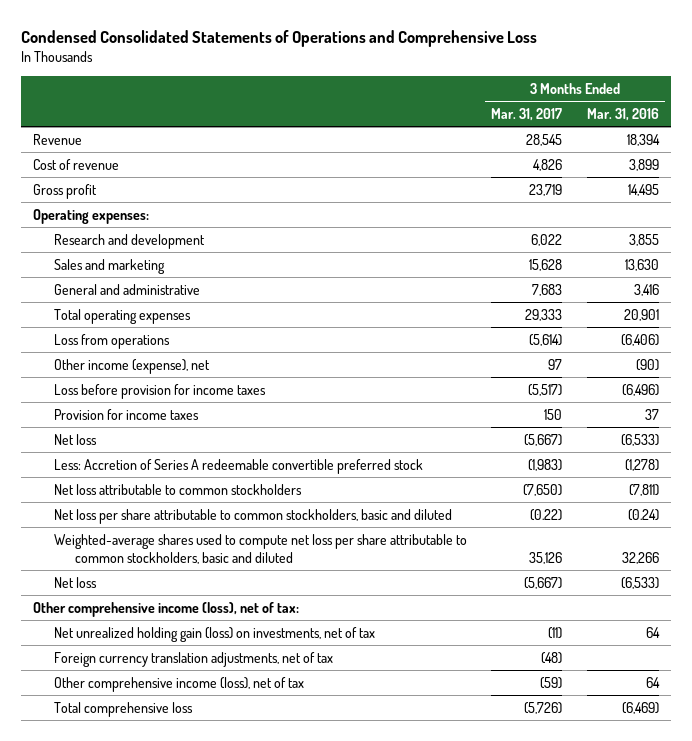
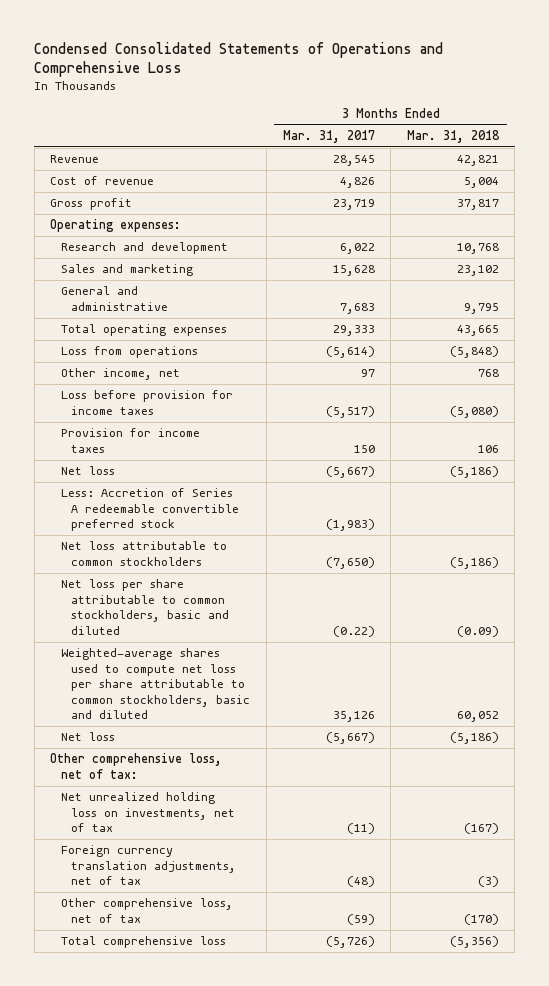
[586,107,659,121] Mar. 31, 2016 -> none
none -> [406,129,500,143] Mar. 31, 2018
[53,358,210,374] Other income (expense), net -> [60,368,180,381] Other income, net
[33,601,300,617] Other comprehensive income (loss), net of tax: -> [50,753,223,779] Other comprehensive loss, net of tax:
[53,626,375,642] Net unrealized holding gain (loss) on investments, net of tax -> [60,792,236,833] Net unrealized holding loss on investments, net of tax
[53,676,304,692] Other comprehensive income (loss), net of tax -> [60,898,233,923] Other comprehensive loss, net of tax

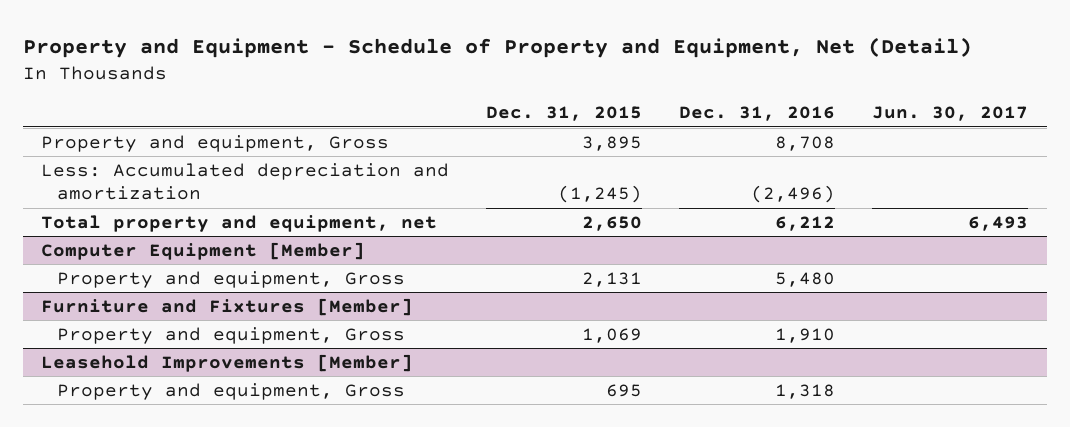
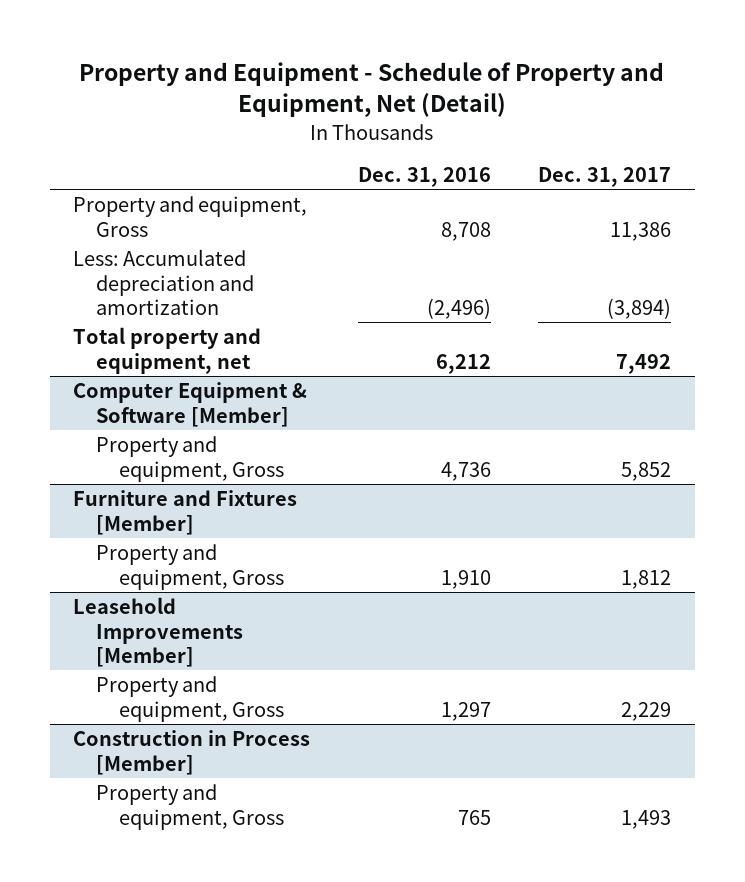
[486,106,643,122] Dec. 31, 2015 -> none
[872,106,1029,122] Jun. 30, 2017 -> none
none -> [538,167,672,188] Dec. 31, 2017
[41,241,366,260] Computer Equipment [Member] -> [73,382,308,427] Computer Equipment & Software [Member]
[775,271,836,287] 5,480 -> [440,461,491,481] 4,736
[775,383,836,399] 1,318 -> [440,701,491,721] 1,297
none -> [73,730,311,775] Construction in Process [Member]
none -> [96,784,285,830] Property and equipment, Gross

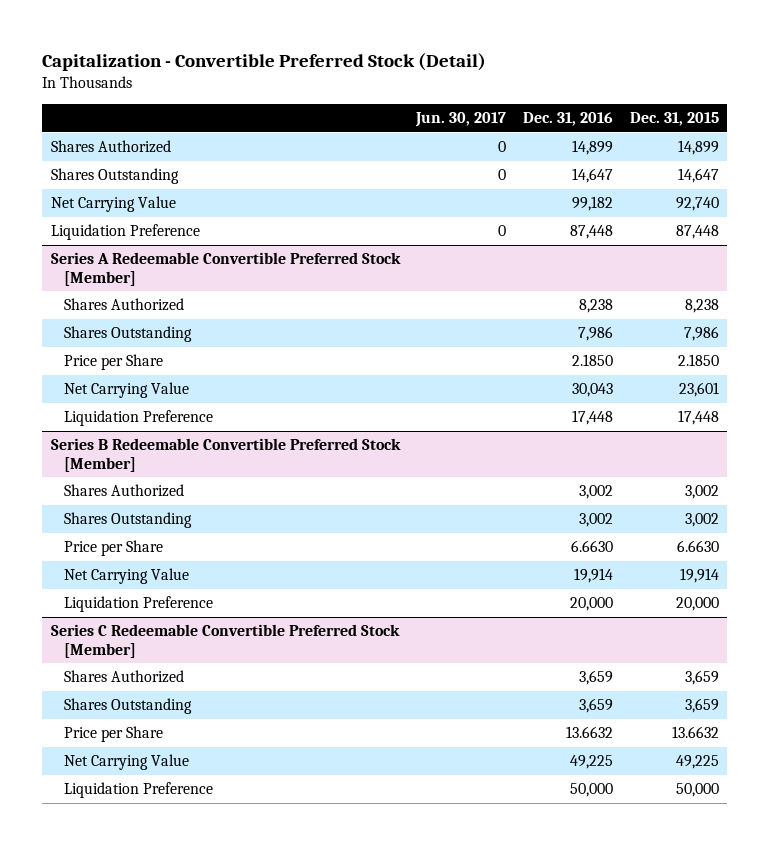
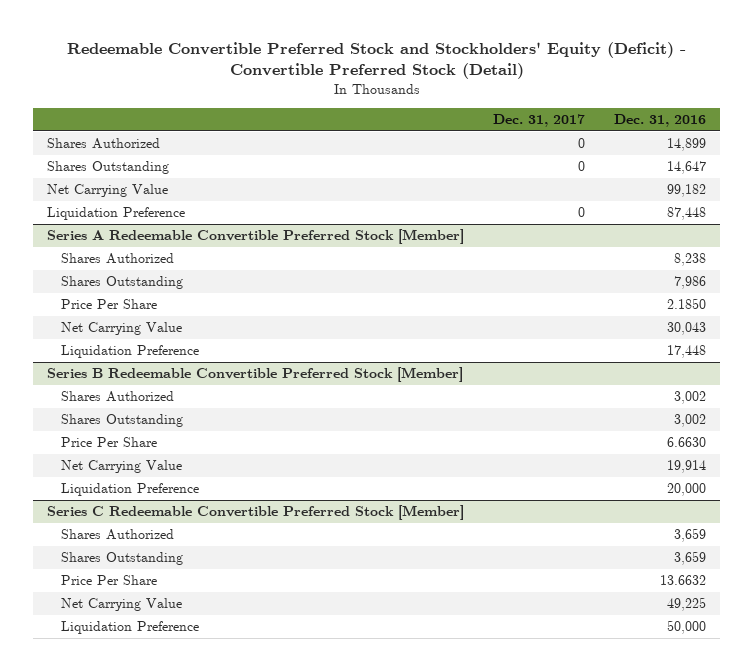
[42,53,487,72] Capitalization - Convertible Preferred Stock (Detail) -> [66,42,686,80] Redeemable Convertible Preferred Stock and Stockholders' Equity (Deficit) - Convertible Preferred Stock (Detail)
[415,112,507,128] Jun. 30, 2017 -> none
[630,112,720,127] Dec. 31, 2015 -> none
none -> [493,113,586,127] Dec. 31, 2017
[63,354,163,371] Price per Share -> [60,299,157,310] Price Per Share
[63,540,163,557] Price per Share -> [60,437,157,448] Price Per Share
[63,726,163,743] Price per Share -> [60,575,157,586] Price Per Share

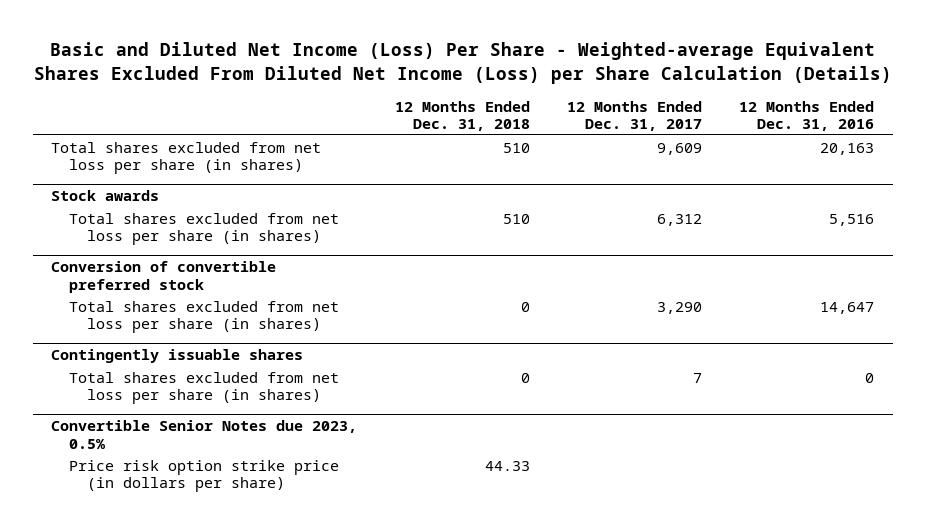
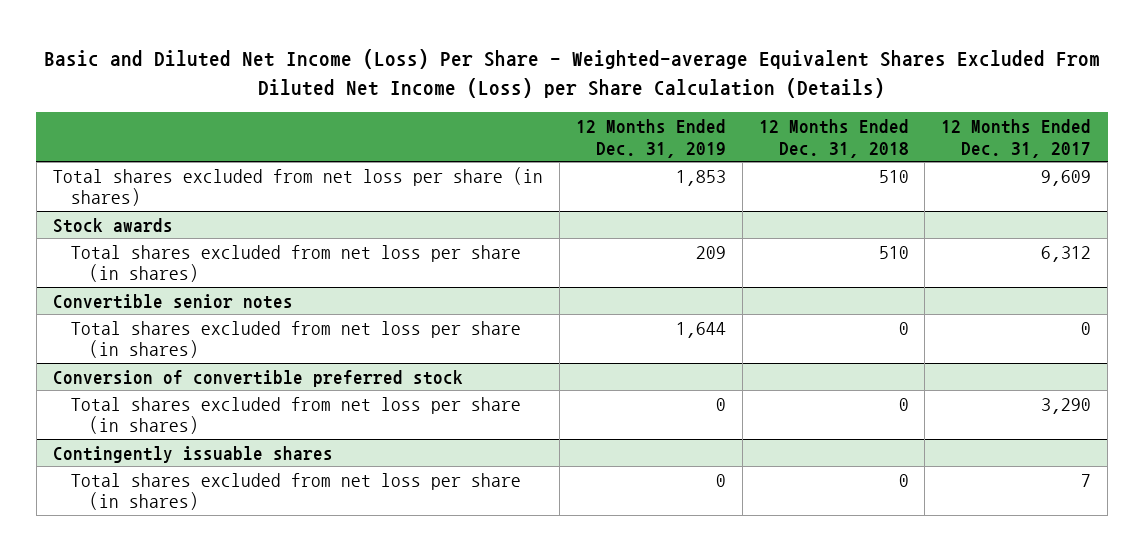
[739,100,875,132] 12 Months Ended Dec. 31, 2016 -> none
none -> [575,118,726,158] 12 Months Ended Dec. 31, 2019
none -> [52,293,293,309] Convertible senior notes
none -> [70,320,521,359] Total shares excluded from net loss per share (in shares)
[51,420,358,449] Convertible Senior Notes due 2023, 0.5% -> none
[69,459,340,493] Price risk option strike price (in dollars per share) -> none

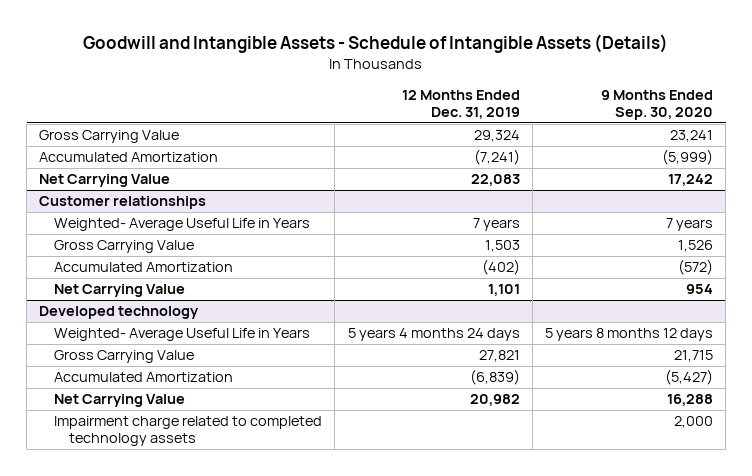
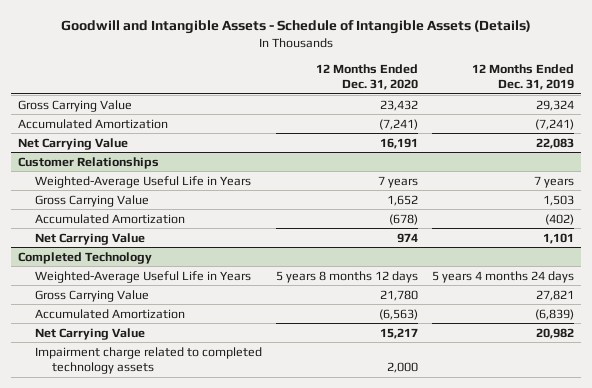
[601,90,714,121] 9 Months Ended Sep. 30, 2020 -> none
none -> [315,63,418,91] 12 Months Ended Dec. 31, 2020
[39,196,207,210] Customer relationships -> [17,156,159,169] Customer Relationships
[54,218,311,232] Weighted- Average Useful Life in Years -> [34,175,251,188] Weighted-Average Useful Life in Years
[39,306,200,320] Developed technology -> [17,251,152,264] Completed Technology
[54,328,311,342] Weighted- Average Useful Life in Years -> [34,270,251,283] Weighted-Average Useful Life in Years

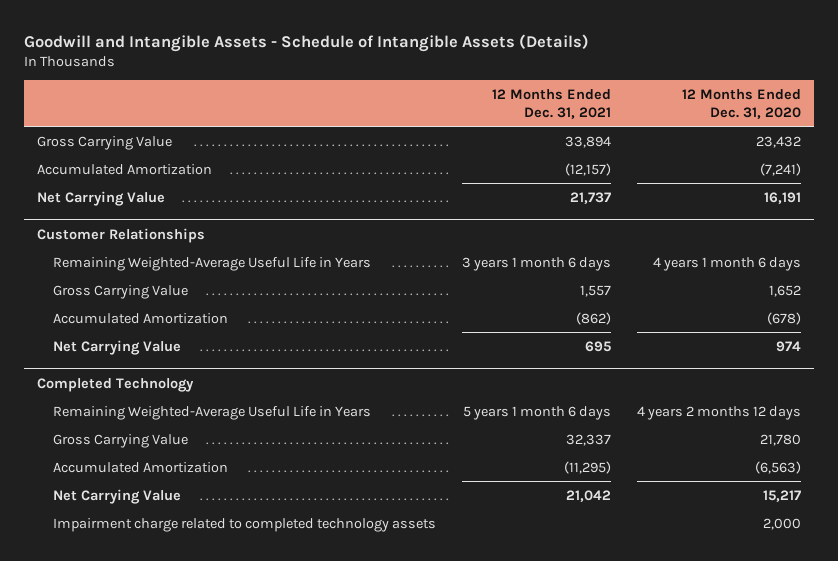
[471,63,574,91] 12 Months Ended Dec. 31, 2019 -> none
none -> [491,88,611,119] 12 Months Ended Dec. 31, 2021
[34,175,251,188] Weighted-Average Useful Life in Years -> [52,256,371,271] Remaining Weighted-Average Useful Life in Years
[377,175,418,188] 7 years -> [652,256,801,271] 4 years 1 month 6 days
[34,270,251,283] Weighted-Average Useful Life in Years -> [52,405,371,420] Remaining Weighted-Average Useful Life in Years
[275,270,418,283] 5 years 8 months 12 days -> [636,405,801,420] 4 years 2 months 12 days

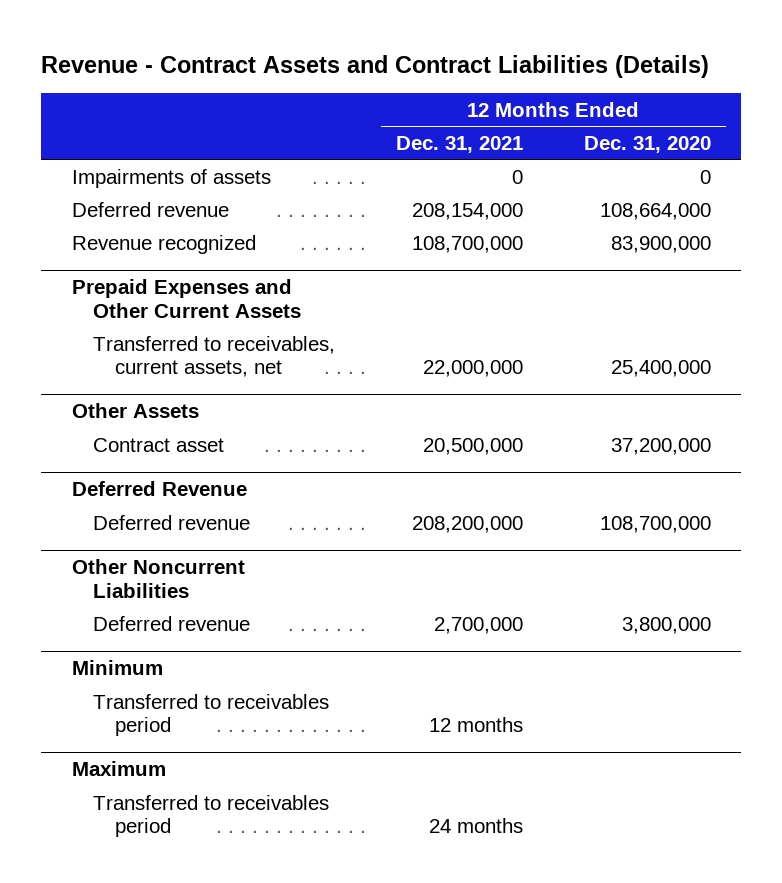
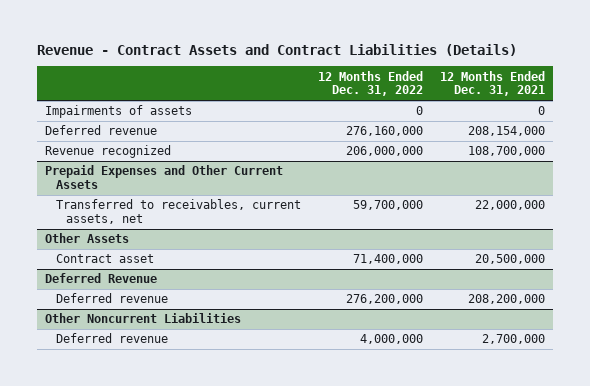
[583,135,711,153] Dec. 31, 2020 -> none
none -> [317,70,423,97] 12 Months Ended Dec. 31, 2022
[71,660,163,676] Minimum -> none
[93,693,330,736] Transferred to receivables period -> none
[71,761,166,777] Maximum -> none
[93,794,330,837] Transferred to receivables period -> none

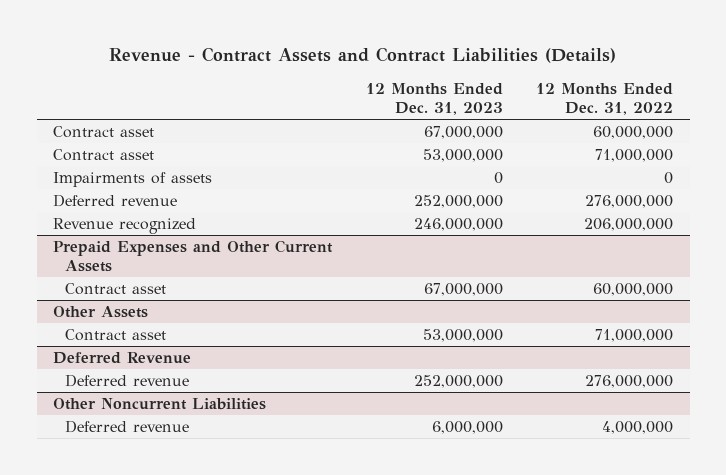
[439,70,545,97] 12 Months Ended Dec. 31, 2021 -> none
none -> [365,83,503,116] 12 Months Ended Dec. 31, 2023
none -> [53,126,155,139] Contract asset
none -> [53,149,155,162] Contract asset
[345,126,423,137] 276,160,000 -> [584,195,673,209] 276,000,000
[55,199,301,224] Transferred to receivables, current assets, net -> none
none -> [65,283,167,296] Contract asset
[352,254,423,265] 71,400,000 -> [594,329,673,343] 71,000,000
[345,294,423,305] 276,200,000 -> [584,375,673,389] 276,000,000

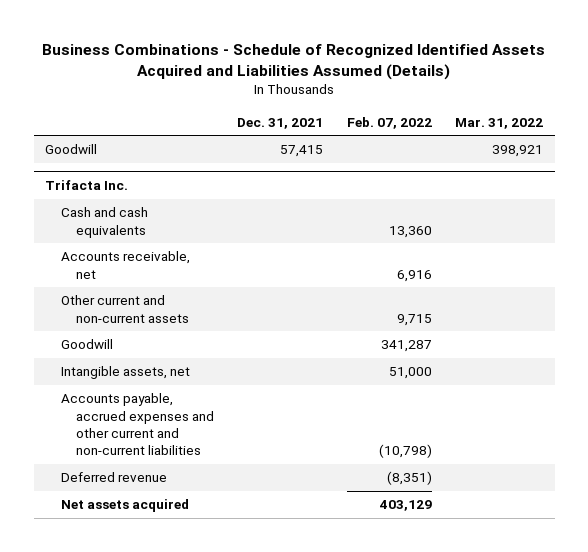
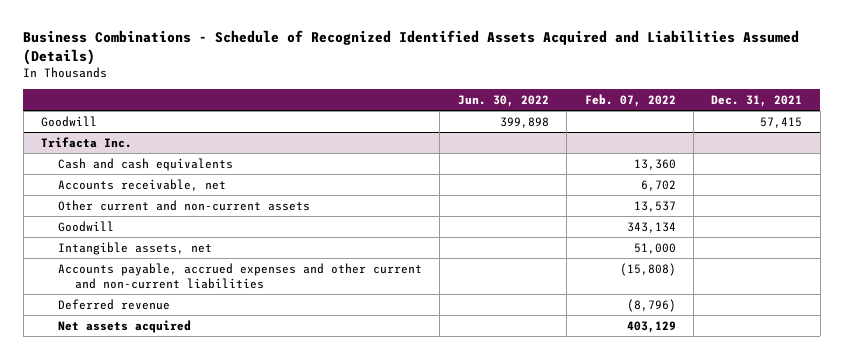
[455,117,544,129] Mar. 31, 2022 -> none
none -> [457,95,549,108] Jun. 30, 2022
[396,269,432,282] 6,916 -> [640,179,676,191] 6,702
[396,313,432,326] 9,715 -> [633,200,676,212] 13,537
[380,340,432,353] 341,287 -> [626,221,676,233] 343,134
[378,444,432,459] (10,798) -> [619,262,676,276] (15,808)
[386,471,432,486] (8,351) -> [626,298,676,312] (8,796)

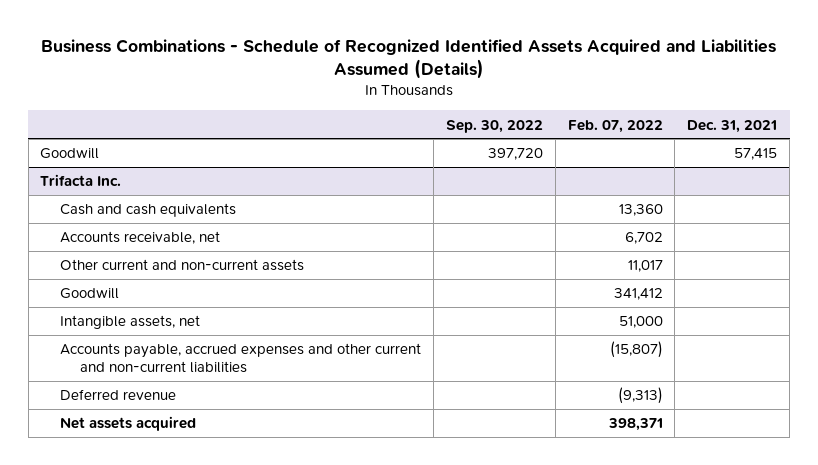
[457,95,549,108] Jun. 30, 2022 -> none
none -> [445,119,543,133] Sep. 30, 2022
[633,200,676,212] 13,537 -> [627,260,663,273] 11,017
[626,221,676,233] 343,134 -> [613,288,663,301] 341,412
[619,262,676,276] (15,808) -> [609,341,663,359] (15,807)
[626,298,676,312] (8,796) -> [617,387,663,405] (9,313)
[626,320,676,333] 403,129 -> [607,418,663,432] 398,371

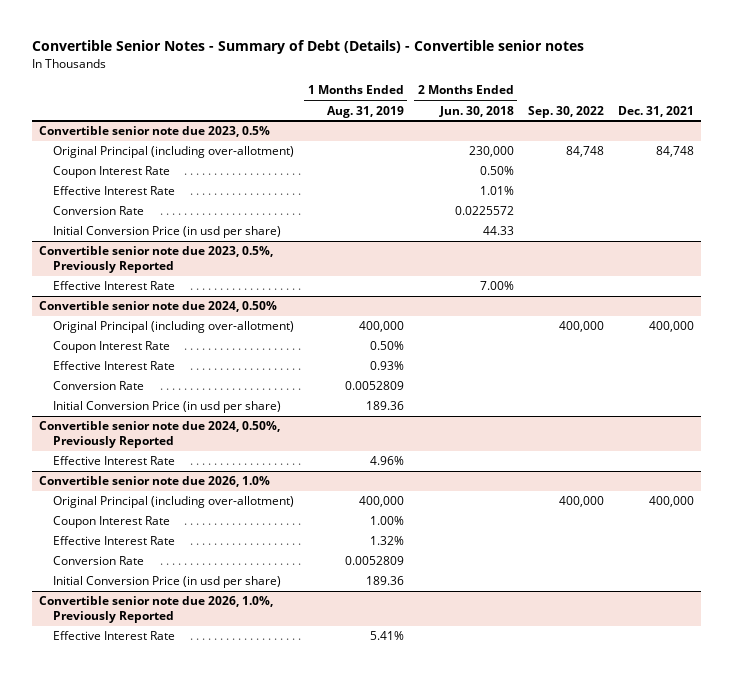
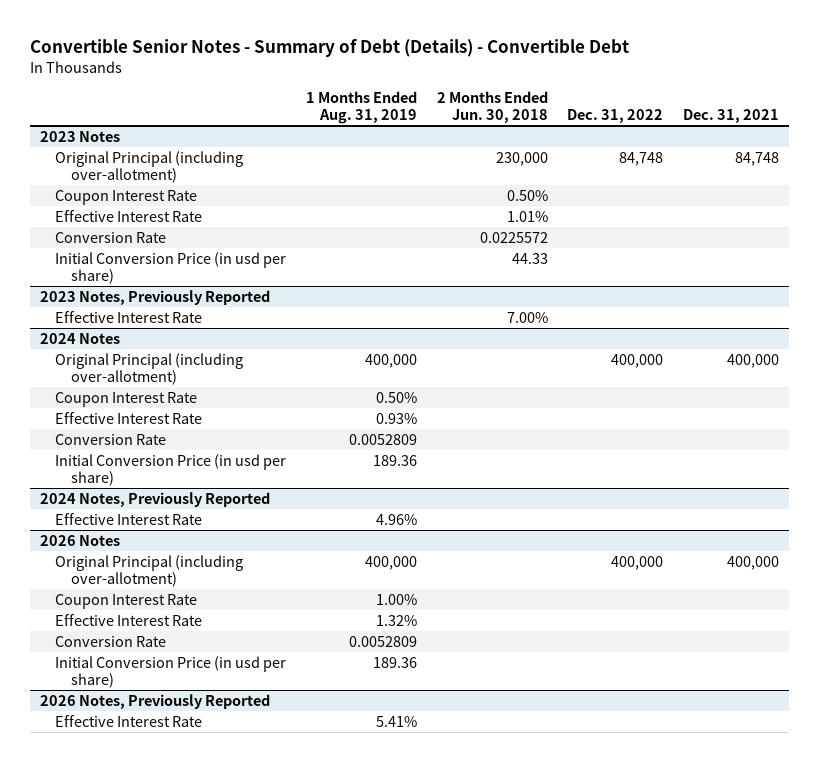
[32,40,585,55] Convertible Senior Notes - Summary of Debt (Details) - Convertible senior notes -> [29,38,629,57] Convertible Senior Notes - Summary of Debt (Details) - Convertible Debt
[527,105,604,118] Sep. 30, 2022 -> none
none -> [567,109,664,124] Dec. 31, 2022
[39,126,271,138] Convertible senior note due 2023, 0.5% -> [39,130,120,142] 2023 Notes
[39,246,274,273] Convertible senior note due 2023, 0.5%, Previously Reported -> none
none -> [39,289,270,305] 2023 Notes, Previously Reported
[39,301,278,313] Convertible senior note due 2024, 0.50% -> [39,332,120,344] 2024 Notes
[39,421,281,448] Convertible senior note due 2024, 0.50%, Previously Reported -> none
none -> [39,491,270,507] 2024 Notes, Previously Reported
[39,476,271,488] Convertible senior note due 2026, 1.0% -> [39,534,120,546] 2026 Notes
[39,596,274,623] Convertible senior note due 2026, 1.0%, Previously Reported -> none
none -> [39,693,270,709] 2026 Notes, Previously Reported

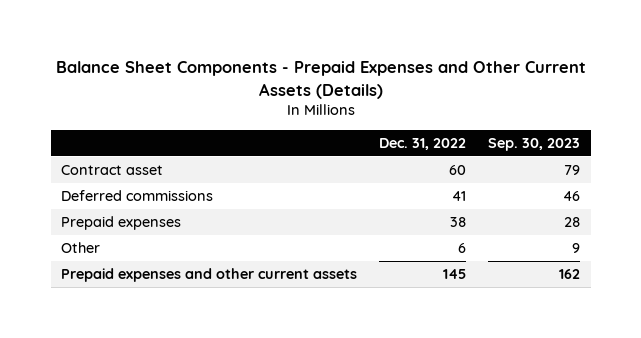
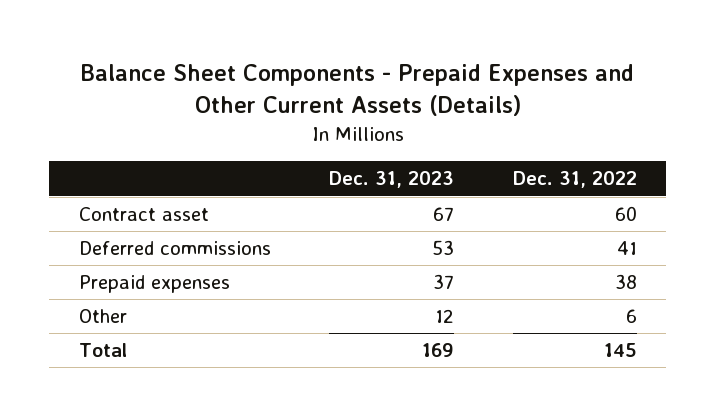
[487,137,580,151] Sep. 30, 2023 -> none
none -> [329,171,455,189] Dec. 31, 2023
[61,268,358,283] Prepaid expenses and other current assets -> [78,343,127,358] Total

